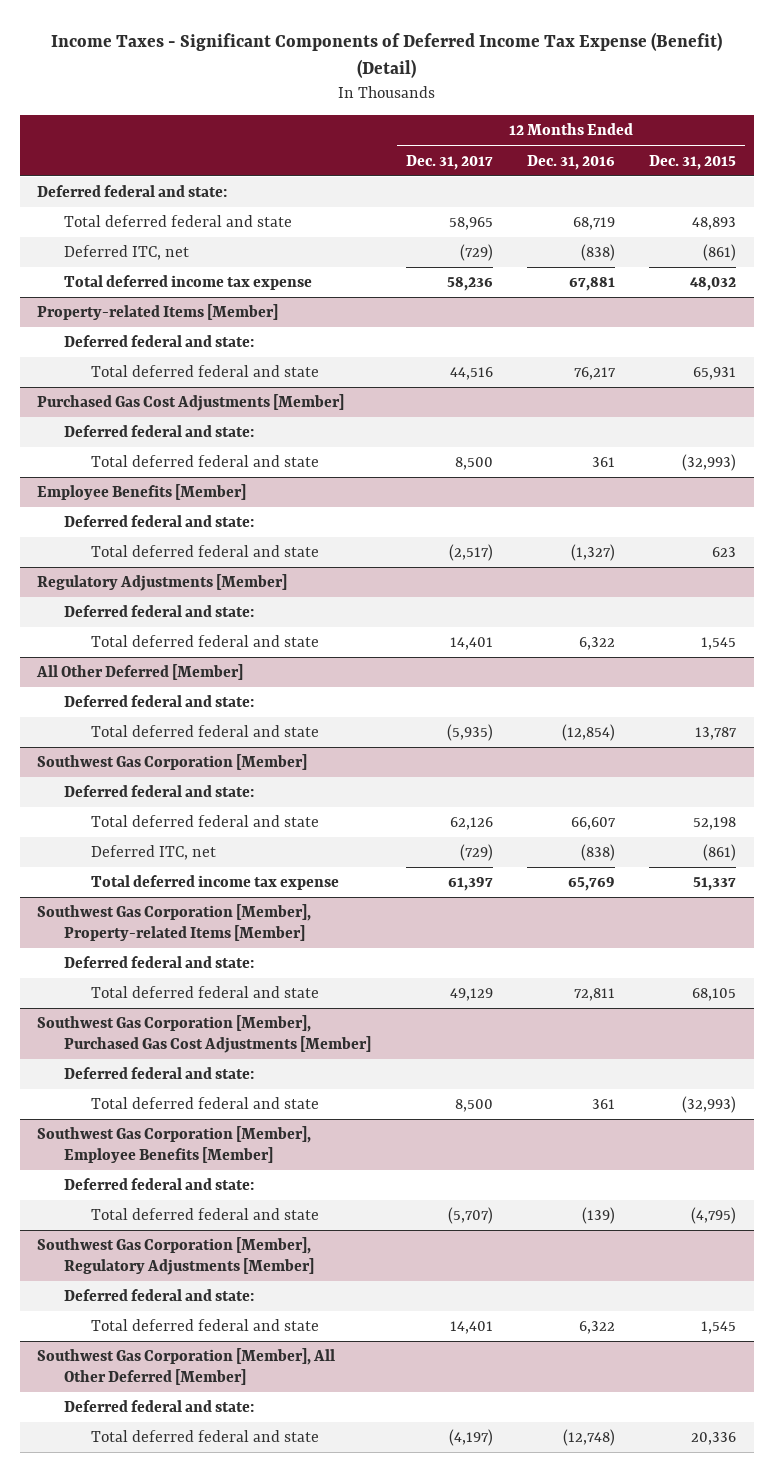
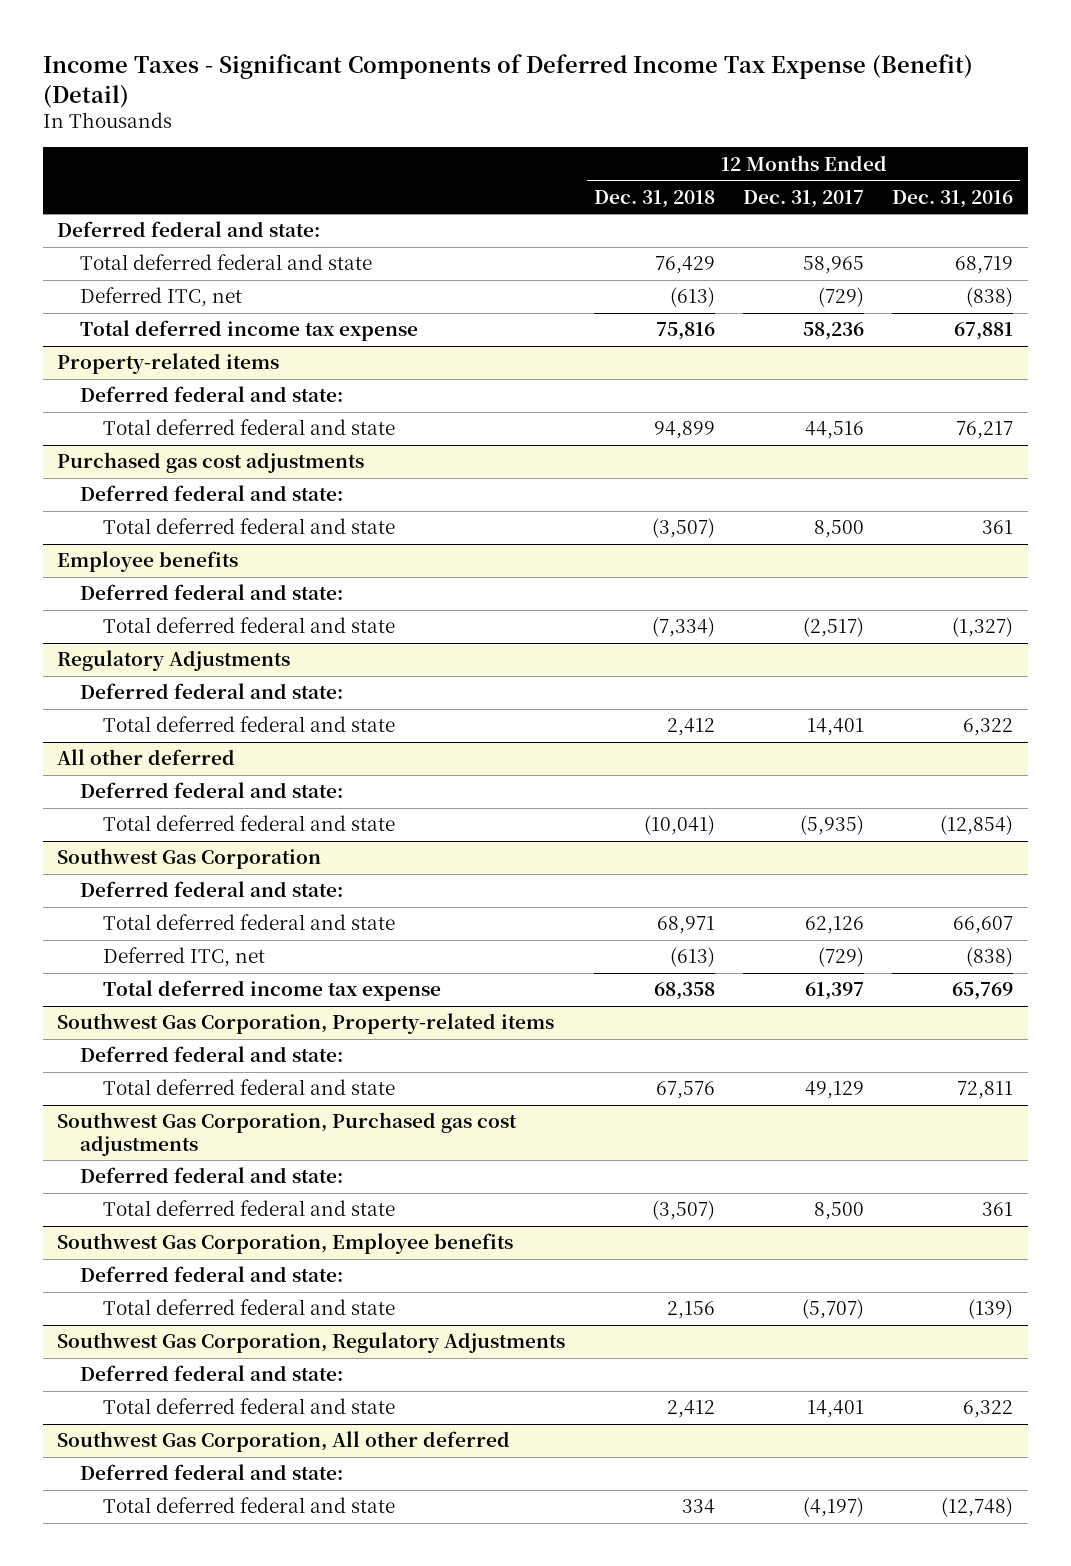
[649,154,737,170] Dec. 31, 2015 -> none
none -> [593,189,715,208] Dec. 31, 2018
[37,304,279,321] Property-related Items [Member] -> [57,353,280,375] Property-related items
[37,394,345,412] Purchased Gas Cost Adjustments [Member] -> [57,452,365,474] Purchased gas cost adjustments
[37,484,247,501] Employee Benefits [Member] -> [57,551,239,573] Employee benefits
[37,574,288,592] Regulatory Adjustments [Member] -> [57,650,291,672] Regulatory Adjustments
[36,664,244,681] All Other Deferred [Member] -> [57,749,236,766] All other deferred
[37,754,308,771] Southwest Gas Corporation [Member] -> [57,848,322,870] Southwest Gas Corporation
[37,904,312,941] Southwest Gas Corporation [Member], Property-related Items [Member] -> [57,1013,555,1035] Southwest Gas Corporation, Property-related items
[37,1015,372,1053] Southwest Gas Corporation [Member], Purchased Gas Cost Adjustments [Member] -> [57,1112,518,1156] Southwest Gas Corporation, Purchased gas cost adjustments
[37,1126,312,1163] Southwest Gas Corporation [Member], Employee Benefits [Member] -> [57,1233,514,1255] Southwest Gas Corporation, Employee benefits
[37,1237,315,1275] Southwest Gas Corporation [Member], Regulatory Adjustments [Member] -> [57,1332,566,1354] Southwest Gas Corporation, Regulatory Adjustments
[37,1348,336,1385] Southwest Gas Corporation [Member], All Other Deferred [Member] -> [57,1431,511,1453] Southwest Gas Corporation, All other deferred

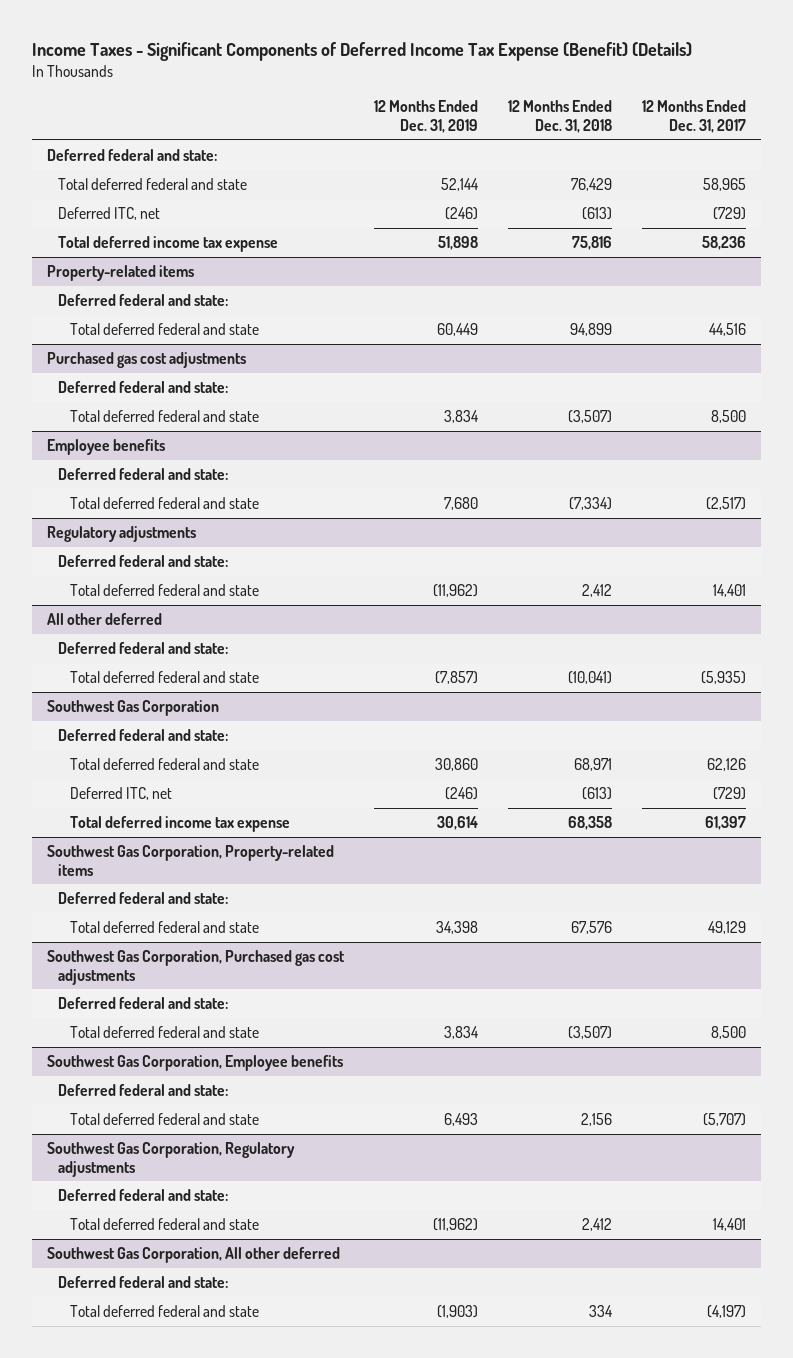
[43,53,974,108] Income Taxes - Significant Components of Deferred Income Tax Expense (Benefit) (Detail) -> [31,41,692,61] Income Taxes - Significant Components of Deferred Income Tax Expense (Benefit) (Details)
[892,189,1014,208] Dec. 31, 2016 -> none
none -> [373,100,478,134] 12 Months Ended Dec. 31, 2019
[57,650,291,672] Regulatory Adjustments -> [46,526,196,543] Regulatory adjustments
[57,1332,566,1354] Southwest Gas Corporation, Regulatory Adjustments -> [46,1142,295,1177] Southwest Gas Corporation, Regulatory adjustments

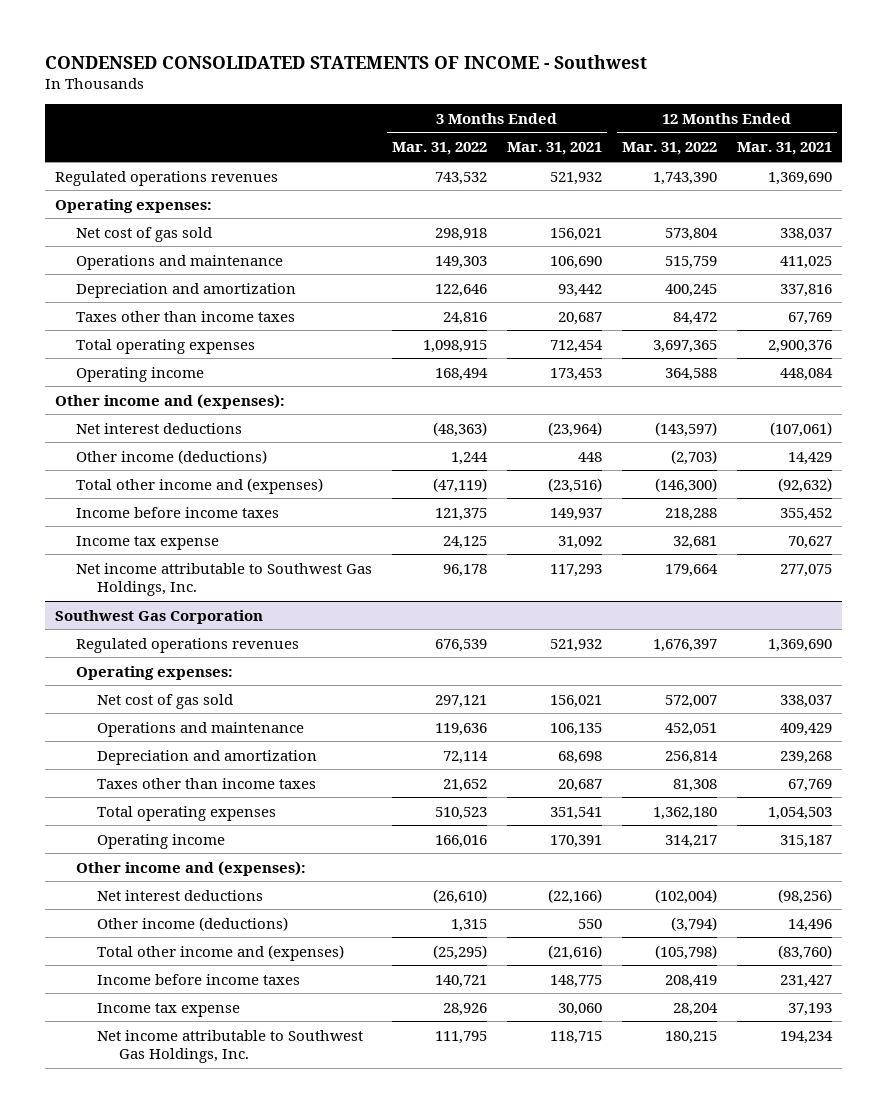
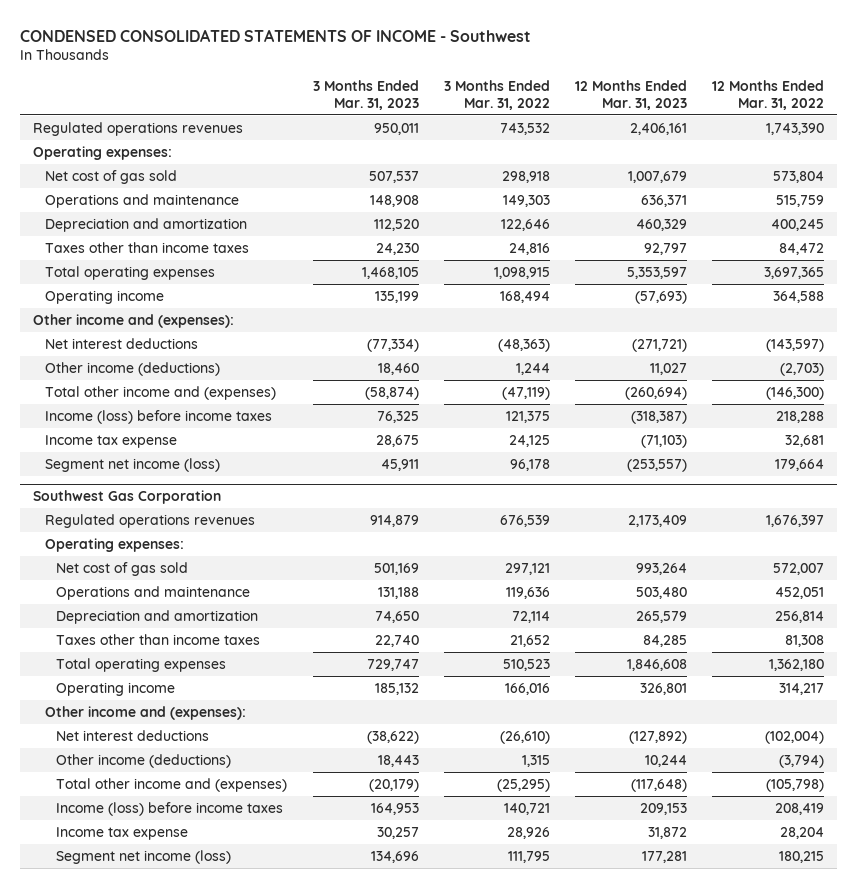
[507,142,603,156] Mar. 31, 2021 -> none
[737,142,833,156] Mar. 31, 2021 -> none
none -> [312,79,419,110] 3 Months Ended Mar. 31, 2023
none -> [575,79,688,110] 12 Months Ended Mar. 31, 2023
[76,506,280,518] Income before income taxes -> [44,409,272,424] Income (loss) before income taxes
[76,562,373,596] Net income attributable to Southwest Gas Holdings, Inc. -> [44,457,220,472] Segment net income (loss)
[97,973,301,985] Income before income taxes -> [56,801,284,816] Income (loss) before income taxes
[97,1029,364,1063] Net income attributable to Southwest Gas Holdings, Inc. -> [56,849,232,864] Segment net income (loss)

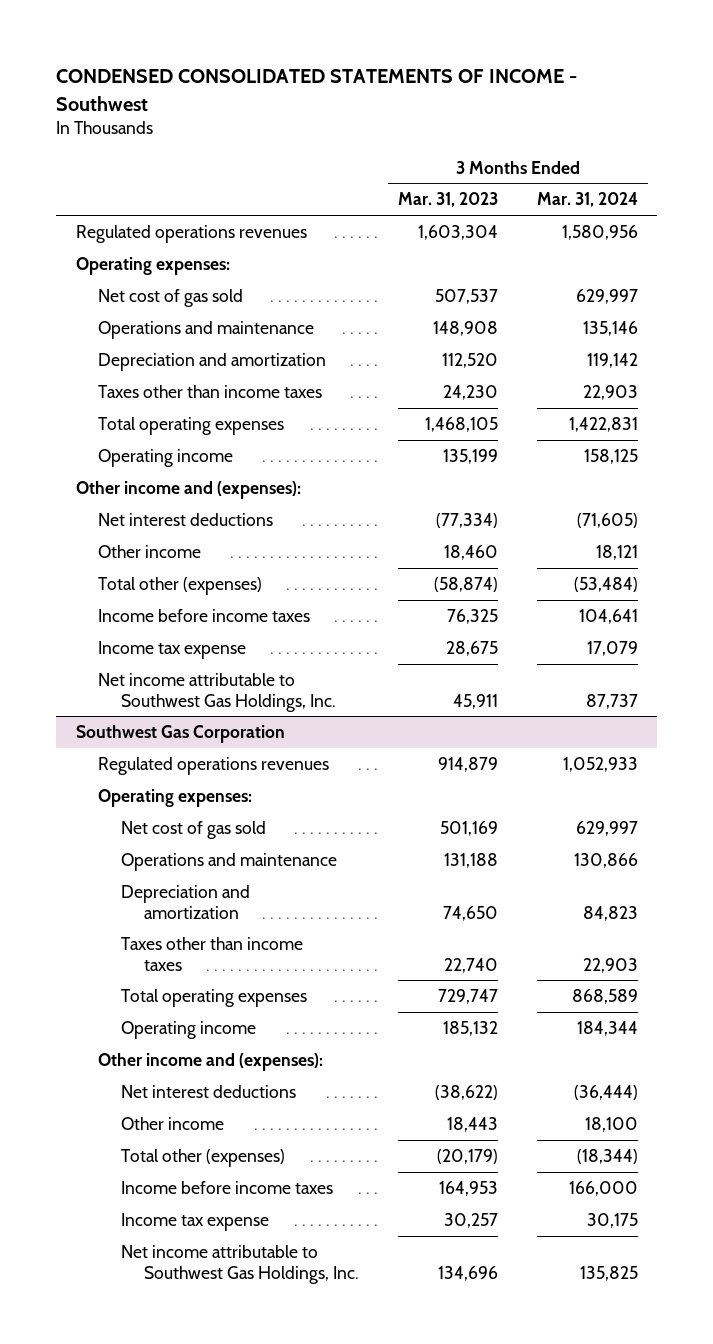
[443,79,550,110] 3 Months Ended Mar. 31, 2022 -> none
[575,79,688,110] 12 Months Ended Mar. 31, 2023 -> none
[712,79,825,110] 12 Months Ended Mar. 31, 2022 -> none
none -> [536,192,638,208] Mar. 31, 2024
[373,122,419,135] 950,011 -> [417,224,498,240] 1,603,304
[44,361,220,376] Other income (deductions) -> [98,544,202,558] Other income
[44,385,276,400] Total other income and (expenses) -> [98,576,263,595] Total other (expenses)
[44,409,272,424] Income (loss) before income taxes -> [98,608,311,622] Income before income taxes
[44,457,220,472] Segment net income (loss) -> [98,672,336,712] Net income attributable to Southwest Gas Holdings, Inc.
[56,753,232,768] Other income (deductions) -> [120,1116,224,1130] Other income
[56,777,288,792] Total other income and (expenses) -> [120,1148,285,1167] Total other (expenses)
[56,801,284,816] Income (loss) before income taxes -> [120,1180,333,1194] Income before income taxes
[56,849,232,864] Segment net income (loss) -> [120,1244,359,1284] Net income attributable to Southwest Gas Holdings, Inc.

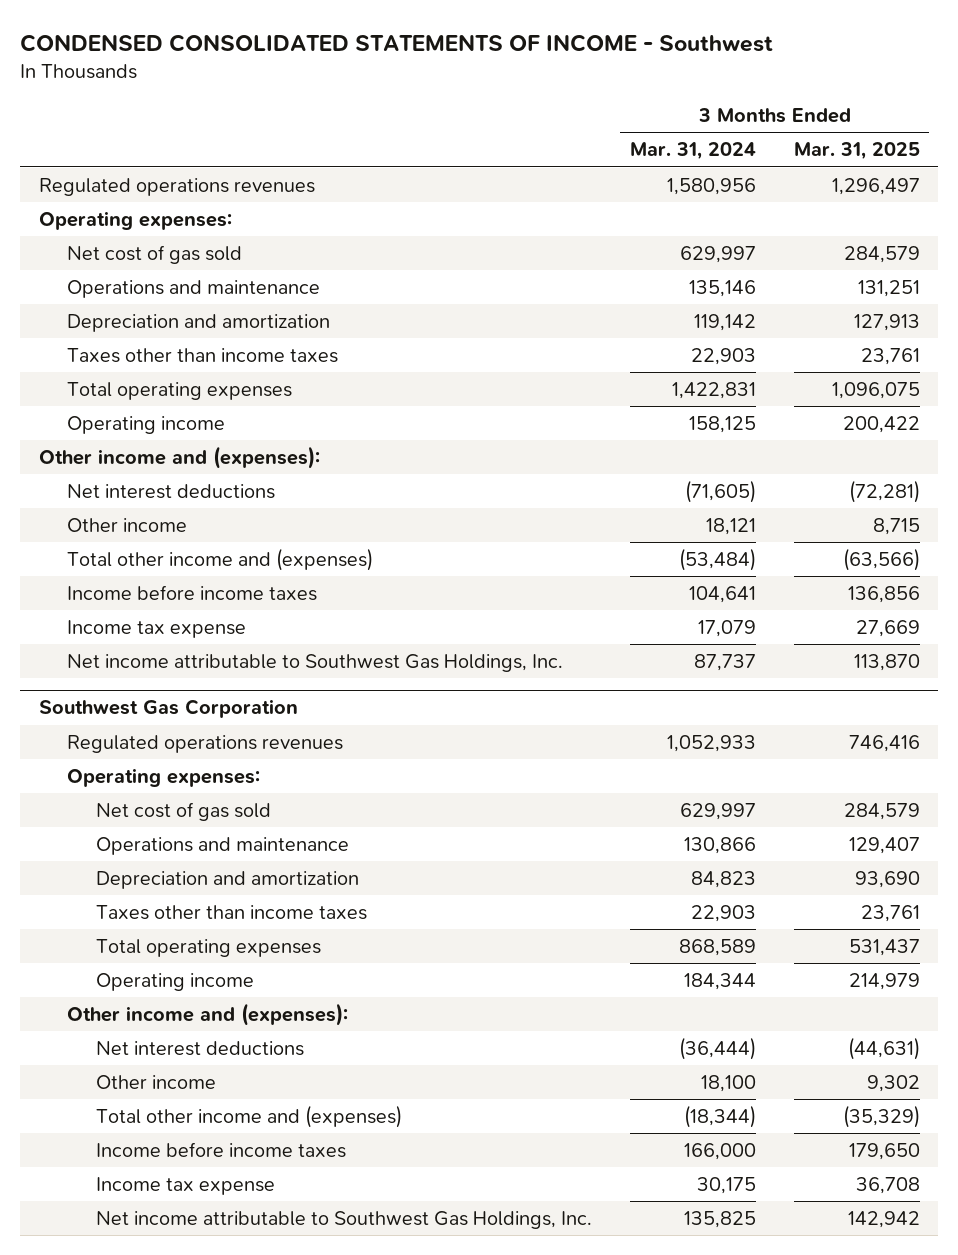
[397,192,498,208] Mar. 31, 2023 -> none
none -> [793,142,920,161] Mar. 31, 2025
[98,576,263,595] Total other (expenses) -> [67,547,374,571] Total other income and (expenses)
[120,1148,285,1167] Total other (expenses) -> [96,1104,403,1128] Total other income and (expenses)

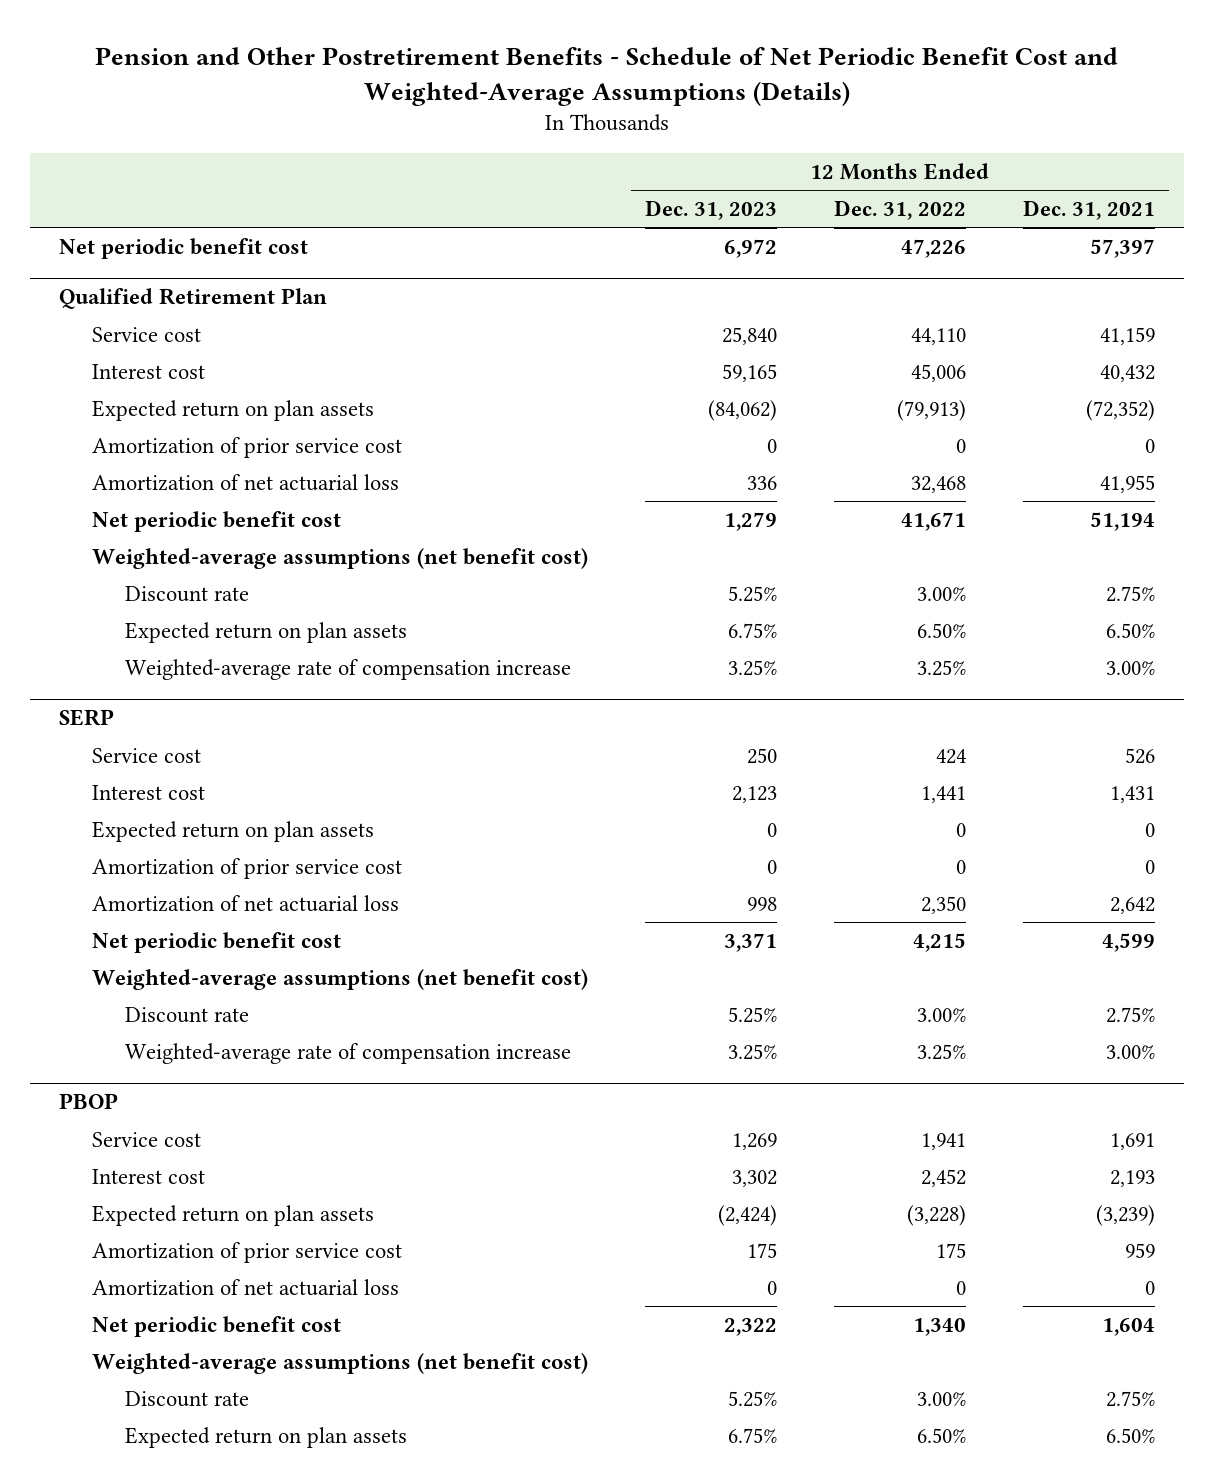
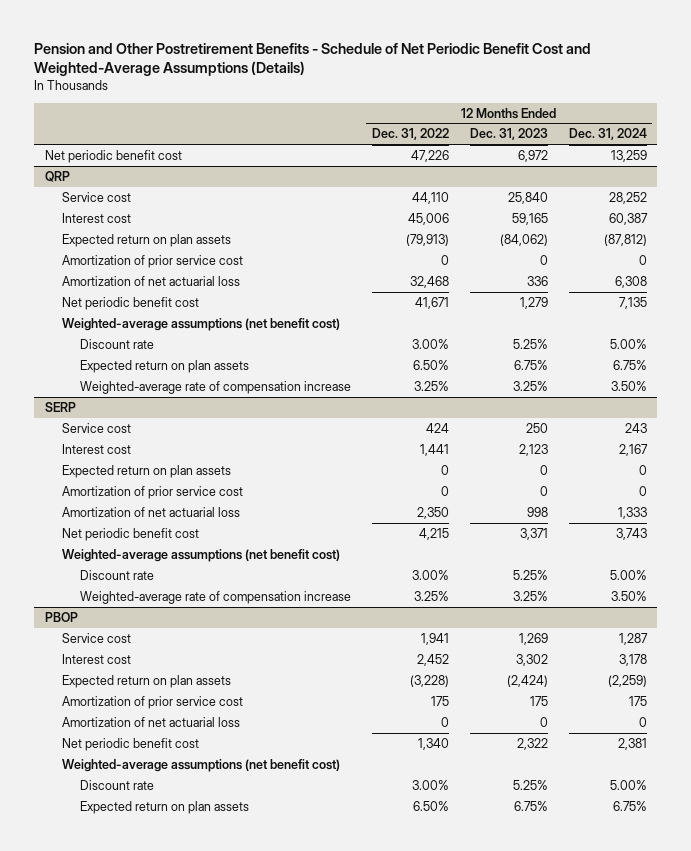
[1023,199,1156,220] Dec. 31, 2021 -> none
none -> [568,128,647,141] Dec. 31, 2024
[58,288,327,310] Qualified Retirement Plan -> [44,170,70,182] QRP

